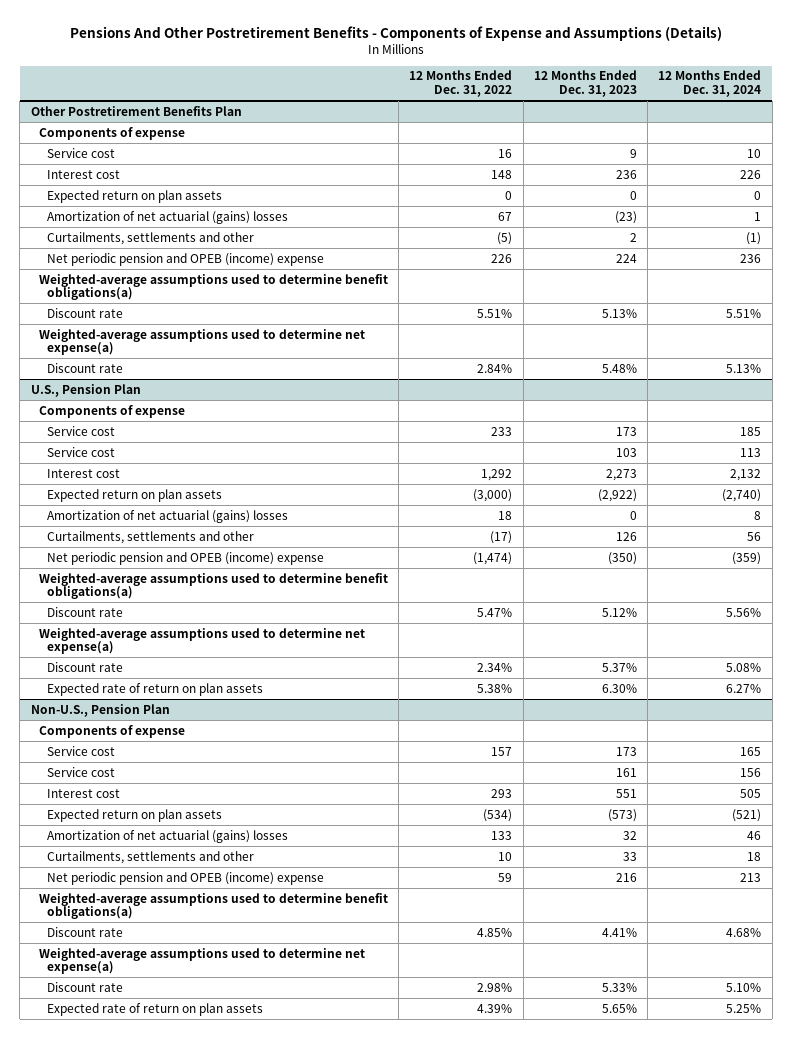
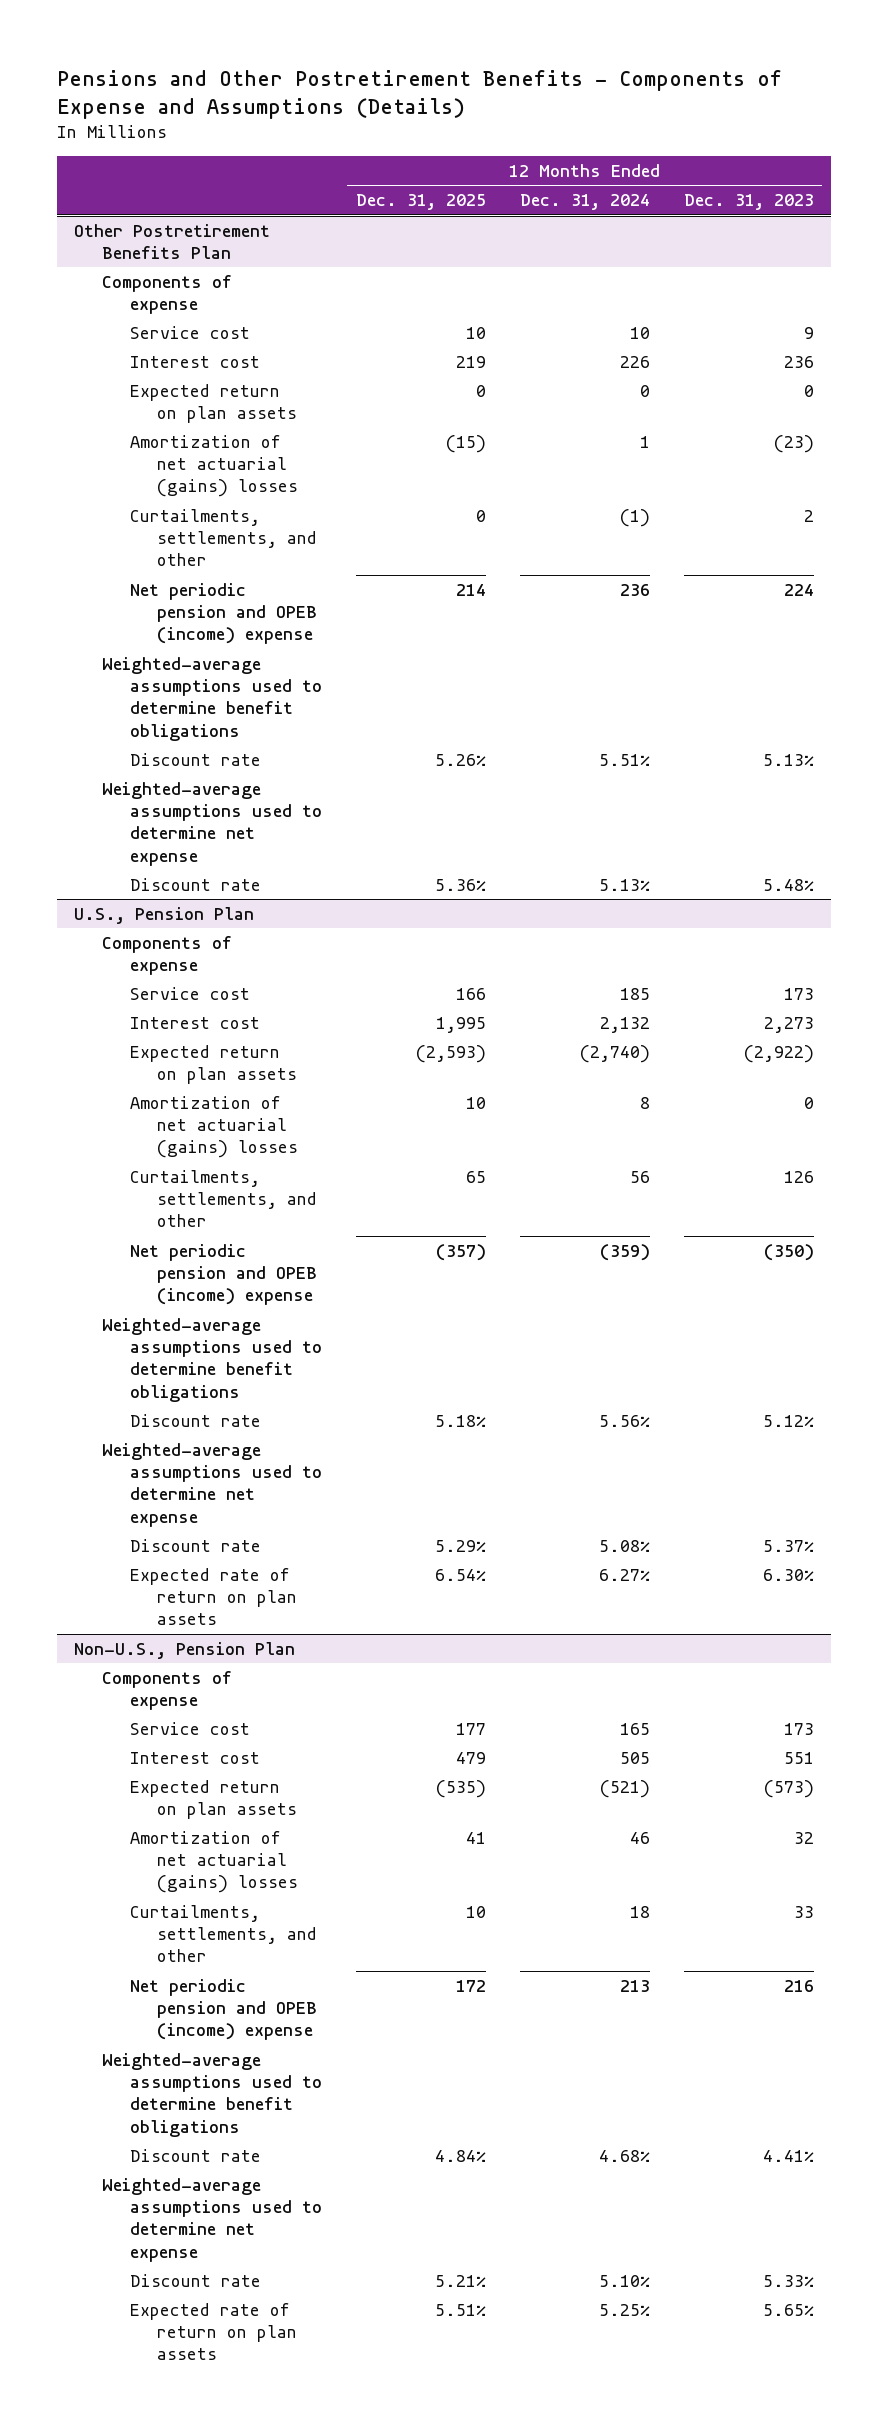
[70,26,723,42] Pensions And Other Postretirement Benefits - Components of Expense and Assumptions (Details) -> [57,69,783,119] Pensions and Other Postretirement Benefits - Components of Expense and Assumptions (Details)
[409,70,513,98] 12 Months Ended Dec. 31, 2022 -> none
none -> [355,194,486,211] Dec. 31, 2025
[47,231,255,245] Curtailments, settlements and other -> [129,508,318,567] Curtailments, settlements, and other
[38,273,388,301] Weighted-average assumptions used to determine benefit obligations(a) -> [102,656,322,741] Weighted-average assumptions used to determine benefit obligations
[38,328,365,356] Weighted-average assumptions used to determine net expense(a) -> [102,781,322,866] Weighted-average assumptions used to determine net expense
[47,446,116,457] Service cost -> none
[47,530,255,544] Curtailments, settlements and other -> [129,1169,318,1228] Curtailments, settlements, and other
[38,572,388,600] Weighted-average assumptions used to determine benefit obligations(a) -> [102,1317,322,1402] Weighted-average assumptions used to determine benefit obligations
[38,627,365,655] Weighted-average assumptions used to determine net expense(a) -> [102,1442,322,1527] Weighted-average assumptions used to determine net expense
[47,766,116,777] Service cost -> none
[47,850,255,864] Curtailments, settlements and other -> [129,1904,318,1963] Curtailments, settlements, and other
[38,892,388,920] Weighted-average assumptions used to determine benefit obligations(a) -> [102,2052,322,2137] Weighted-average assumptions used to determine benefit obligations
[38,947,365,975] Weighted-average assumptions used to determine net expense(a) -> [102,2177,322,2262] Weighted-average assumptions used to determine net expense

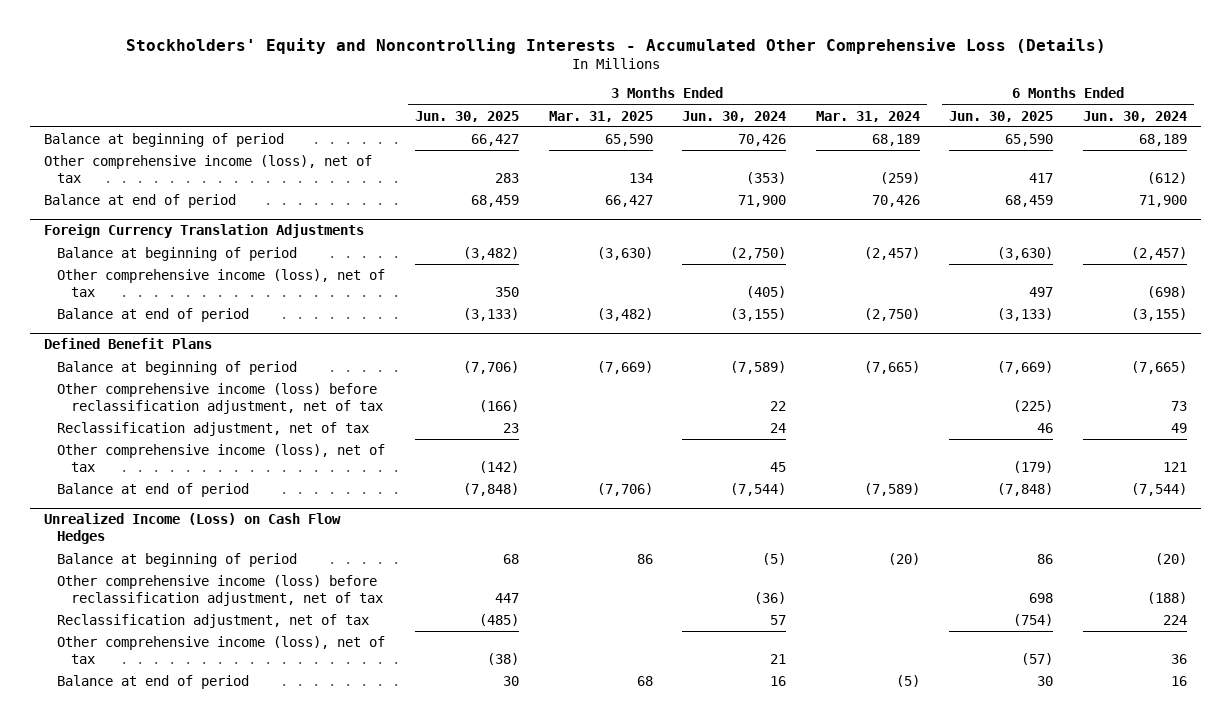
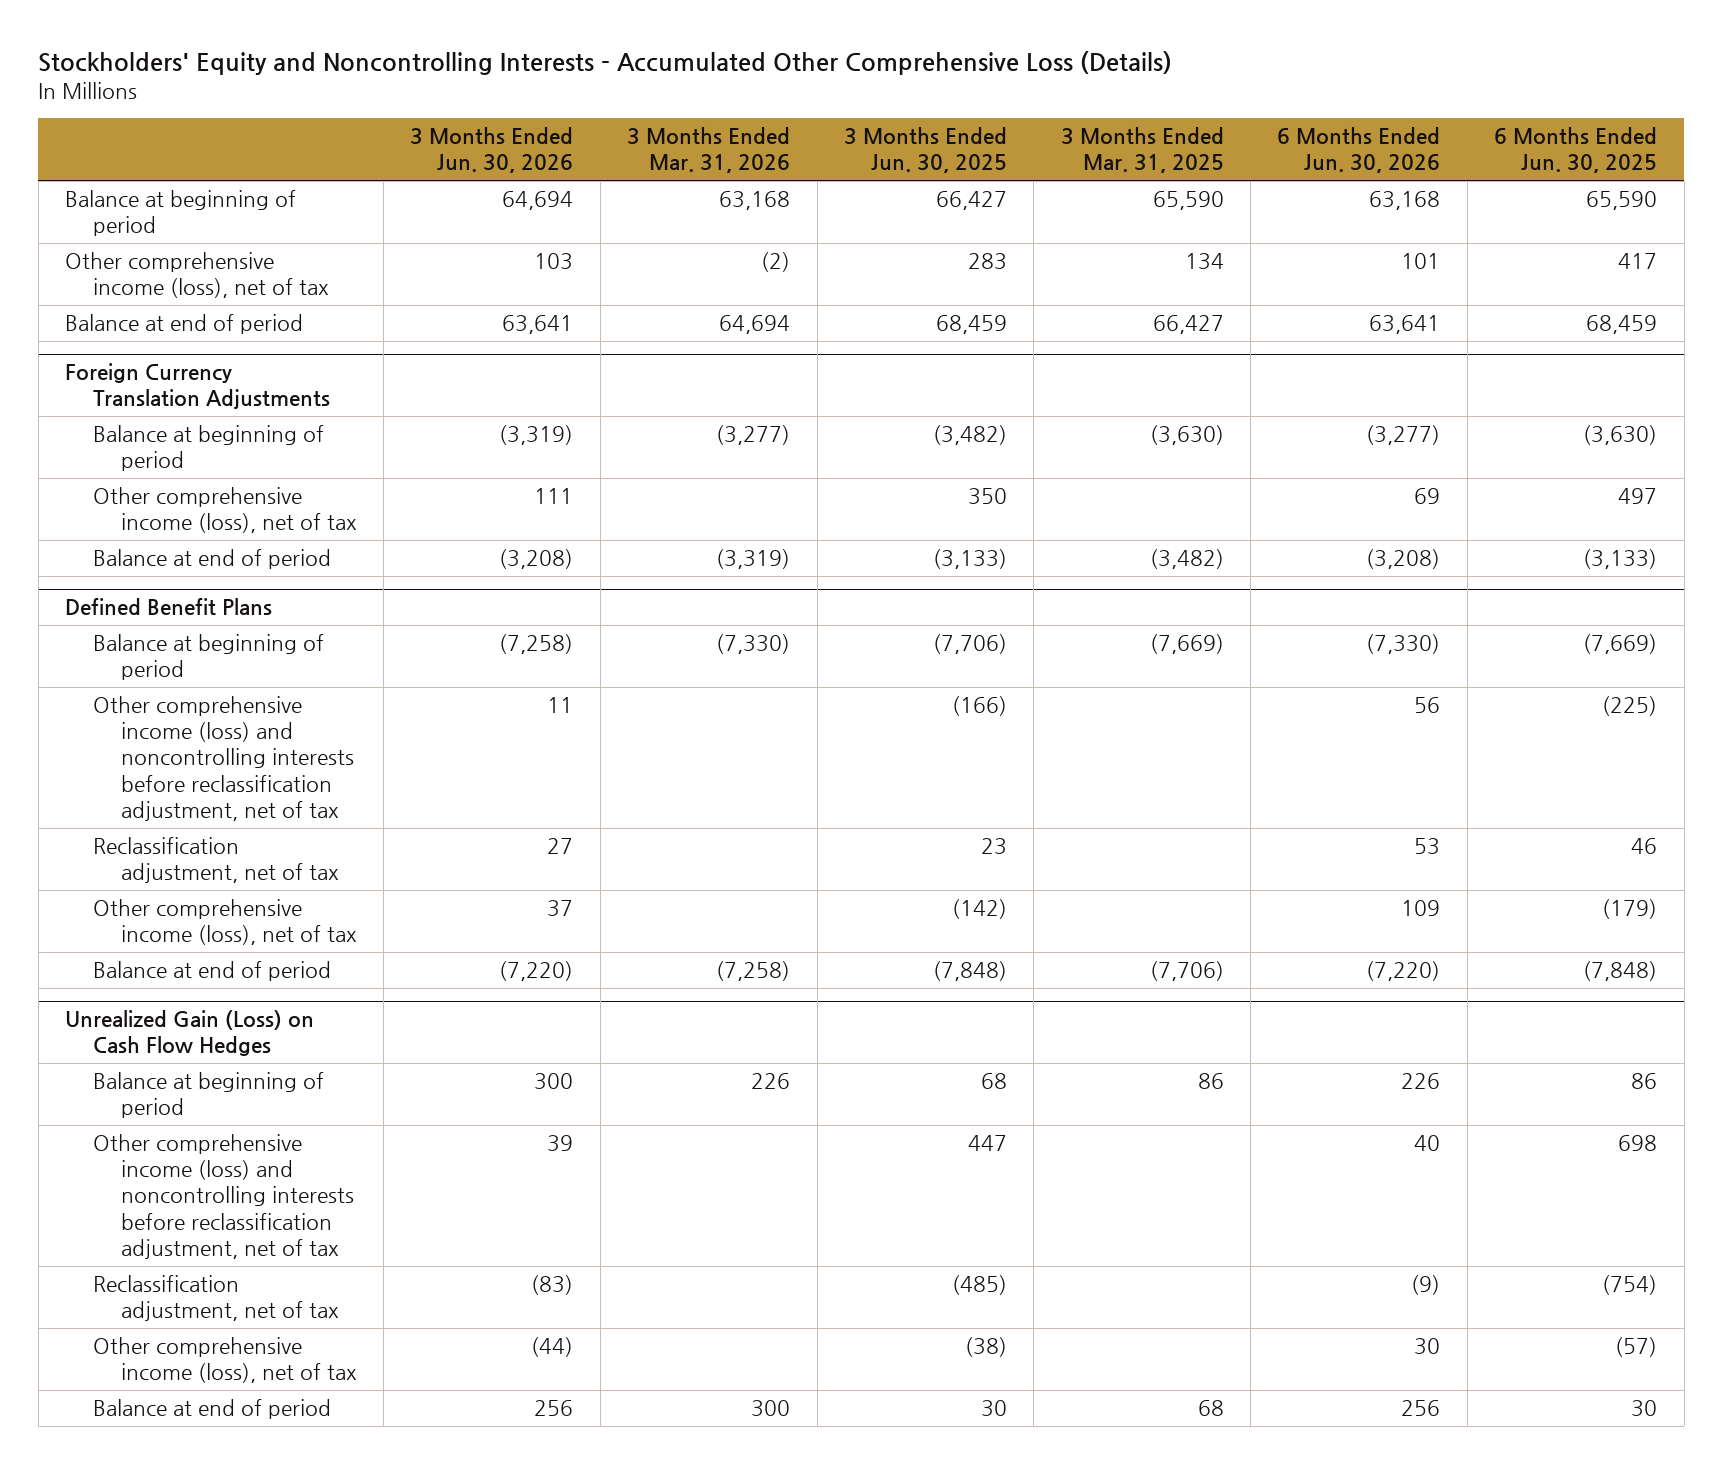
[682,110,787,122] Jun. 30, 2024 -> none
[815,110,920,122] Mar. 31, 2024 -> none
[1082,110,1187,122] Jun. 30, 2024 -> none
none -> [410,127,574,174] 3 Months Ended Jun. 30, 2026
none -> [627,127,791,174] 3 Months Ended Mar. 31, 2026
none -> [1277,127,1441,174] 6 Months Ended Jun. 30, 2026
[57,383,383,414] Other comprehensive income (loss) before reclassification adjustment, net of tax -> [92,696,354,821] Other comprehensive income (loss) and noncontrolling interests before reclassification adjustment, net of tax
[44,513,342,545] Unrealized Income (Loss) on Cash Flow Hedges -> [64,1010,314,1057] Unrealized Gain (Loss) on Cash Flow Hedges
[57,575,383,606] Other comprehensive income (loss) before reclassification adjustment, net of tax -> [92,1134,354,1259] Other comprehensive income (loss) and noncontrolling interests before reclassification adjustment, net of tax

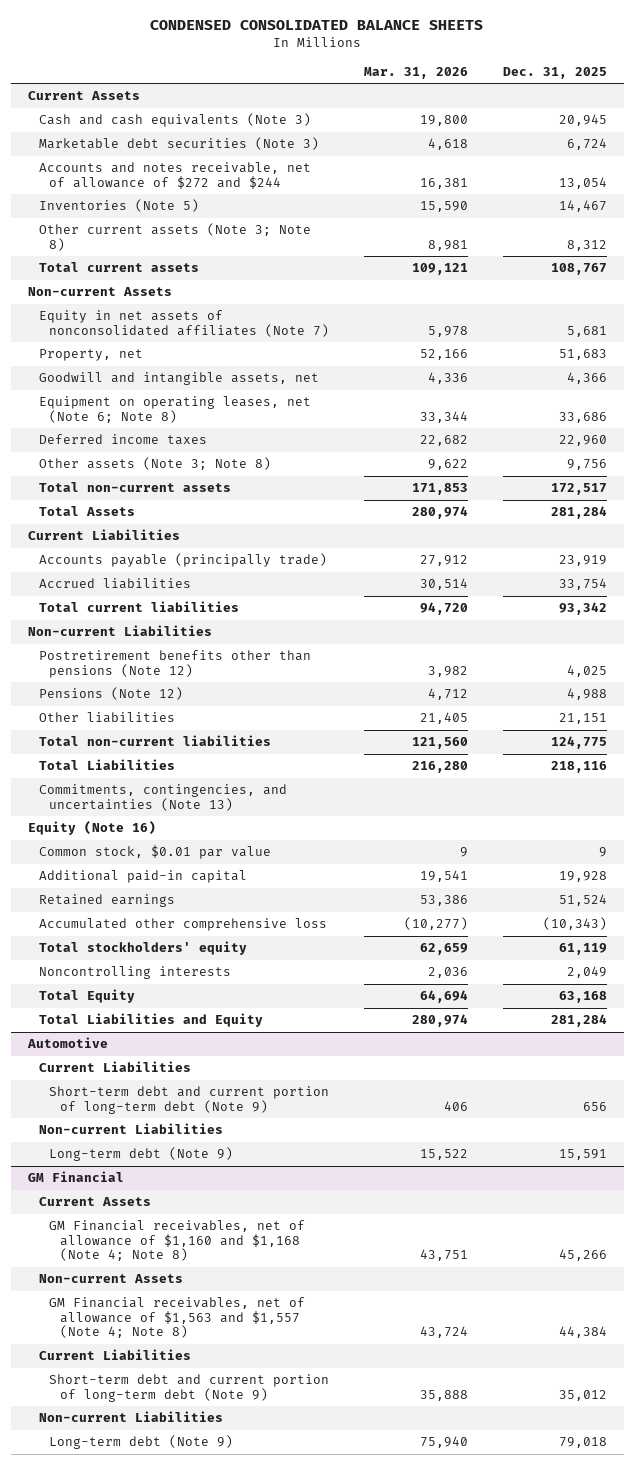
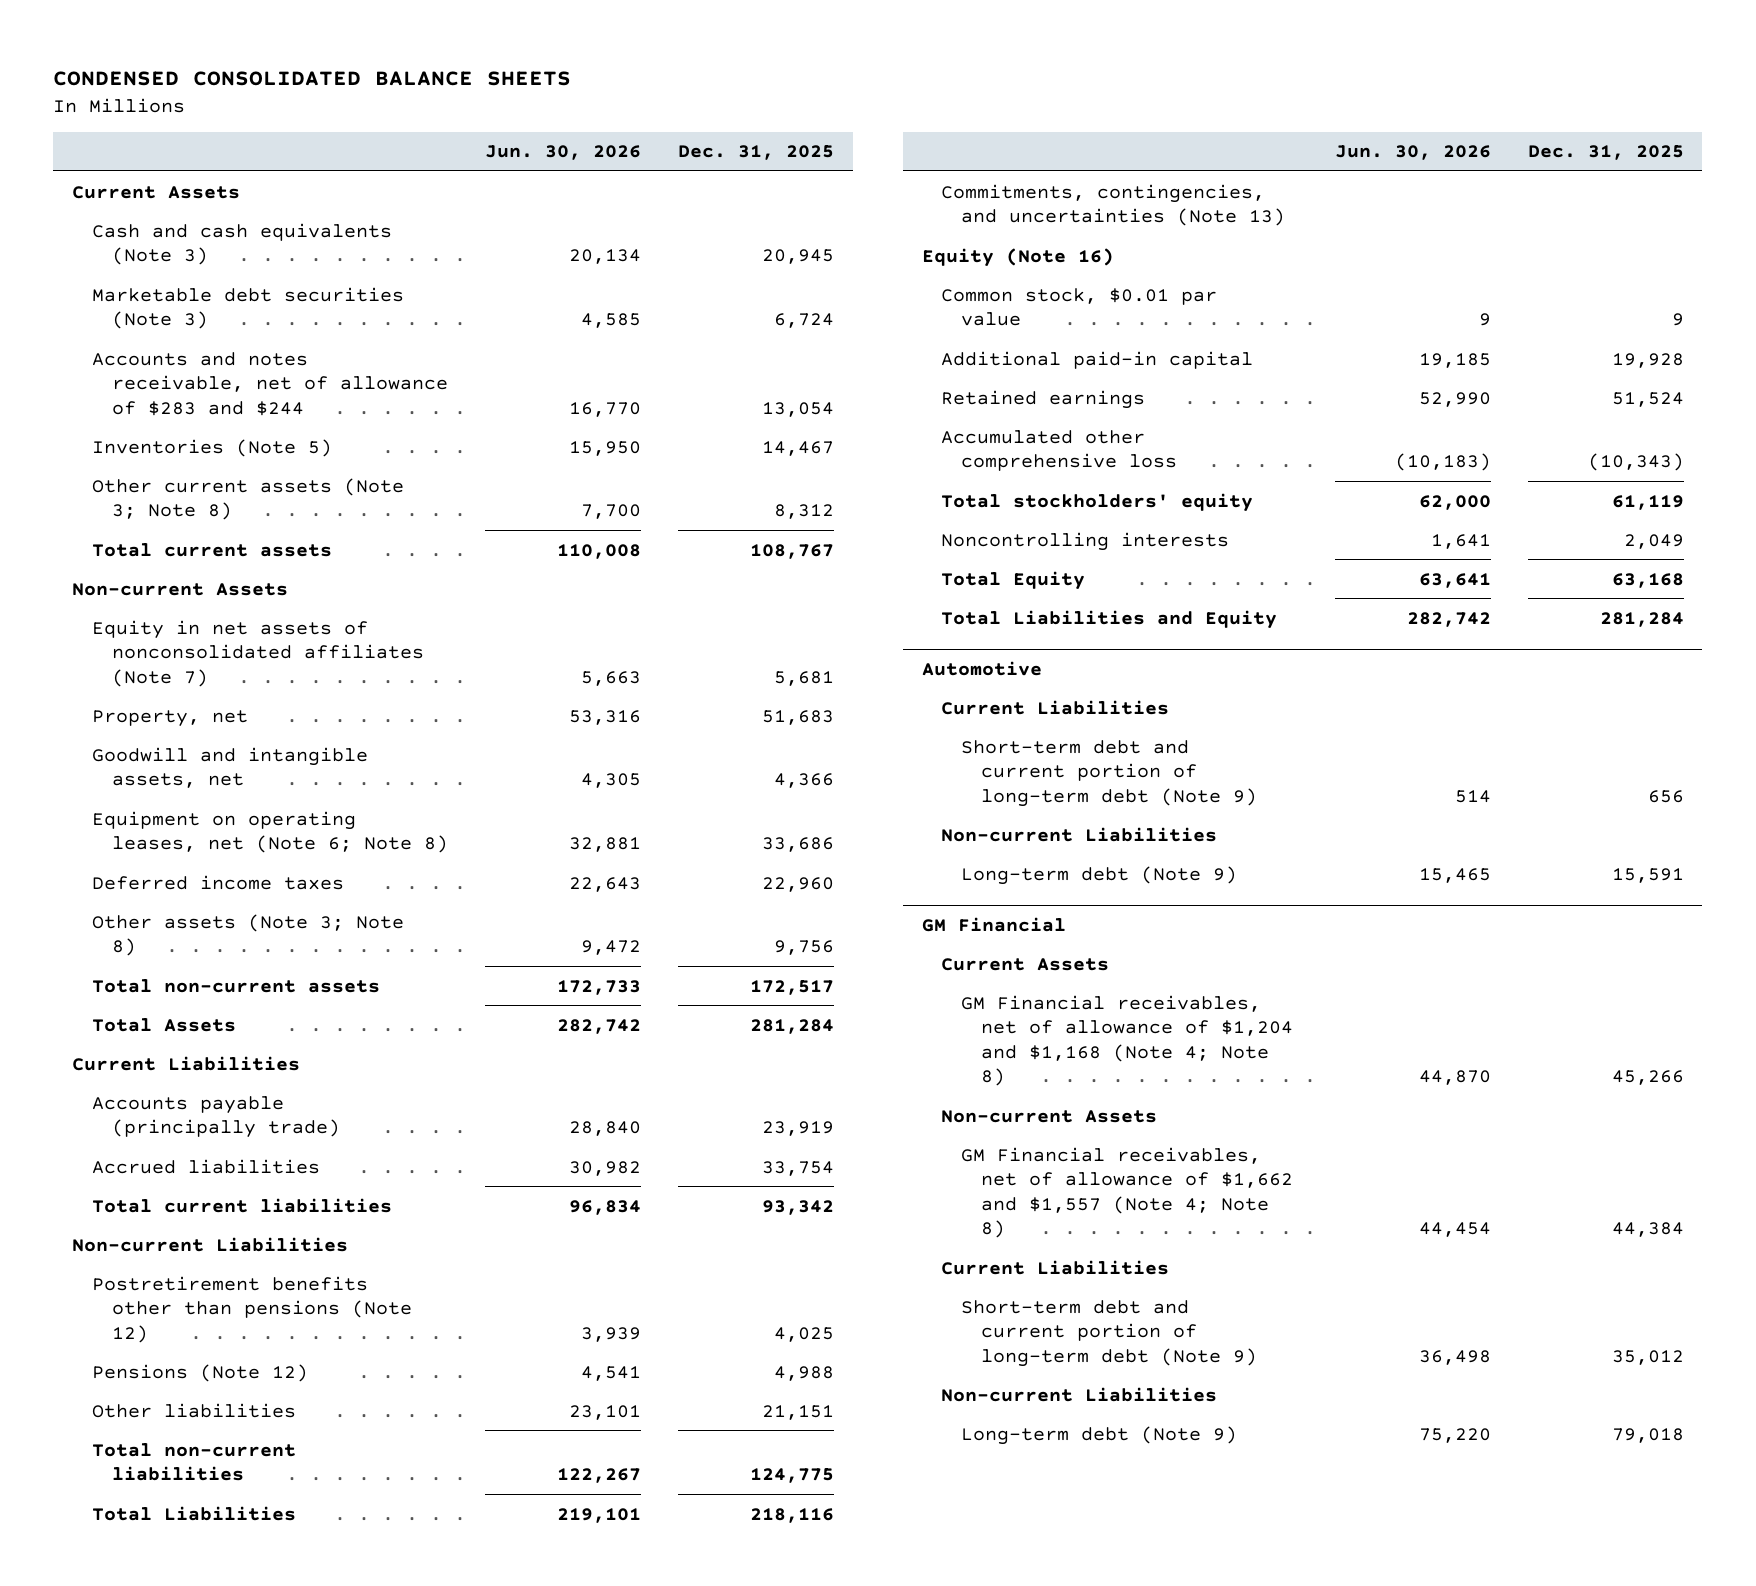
[363,66,468,79] Mar. 31, 2026 -> none
none -> [484,145,641,161] Jun. 30, 2026
[38,162,311,189] Accounts and notes receivable, net of allowance of $272 and $244 -> [91,351,448,416] Accounts and notes receivable, net of allowance of $283 and $244
[49,1220,306,1262] GM Financial receivables, net of allowance of $1,160 and $1,168 (Note 4; Note 8) -> [961,994,1294,1087] GM Financial receivables, net of allowance of $1,204 and $1,168 (Note 4; Note 8)
[49,1297,306,1339] GM Financial receivables, net of allowance of $1,563 and $1,557 (Note 4; Note 8) -> [961,1146,1294,1239] GM Financial receivables, net of allowance of $1,662 and $1,557 (Note 4; Note 8)

